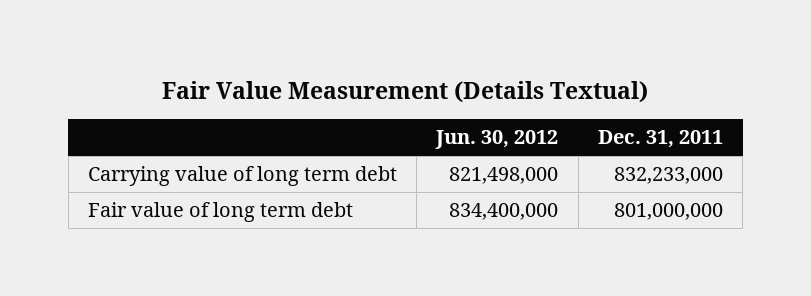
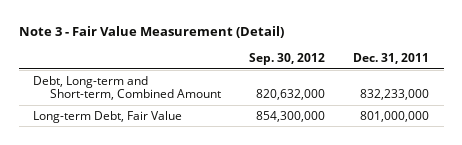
[162,81,649,104] Fair Value Measurement (Details Textual) -> [18,26,284,39] Note 3 - Fair Value Measurement (Detail)
[435,130,559,150] Jun. 30, 2012 -> none
none -> [249,53,326,66] Sep. 30, 2012
[88,166,398,187] Carrying value of long term debt -> [32,75,221,101] Debt, Long-term and Short-term, Combined Amount
[88,202,354,223] Fair value of long term debt -> [32,110,182,123] Long-term Debt, Fair Value

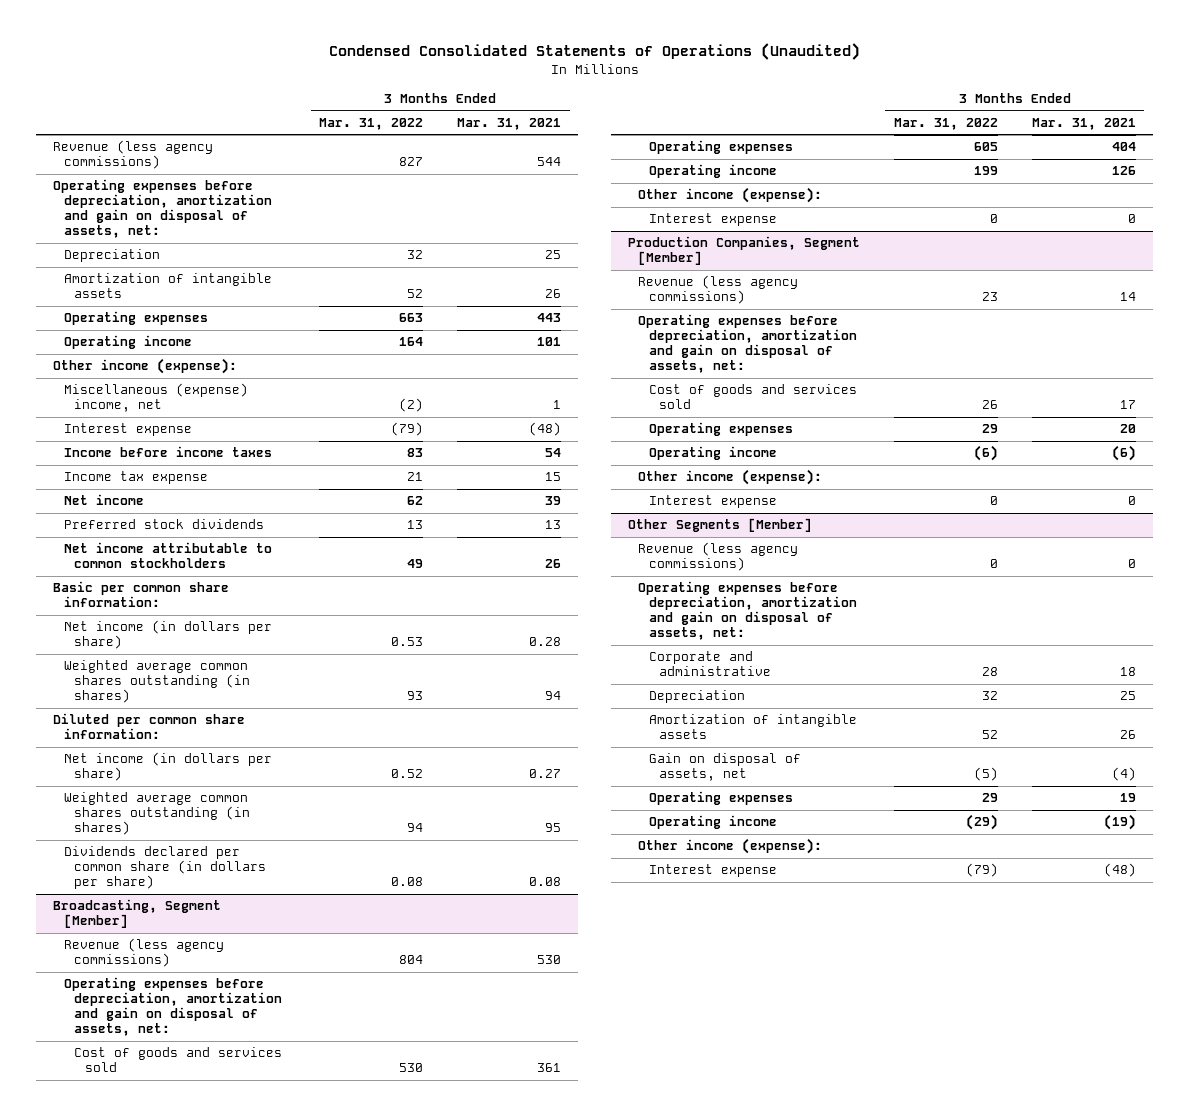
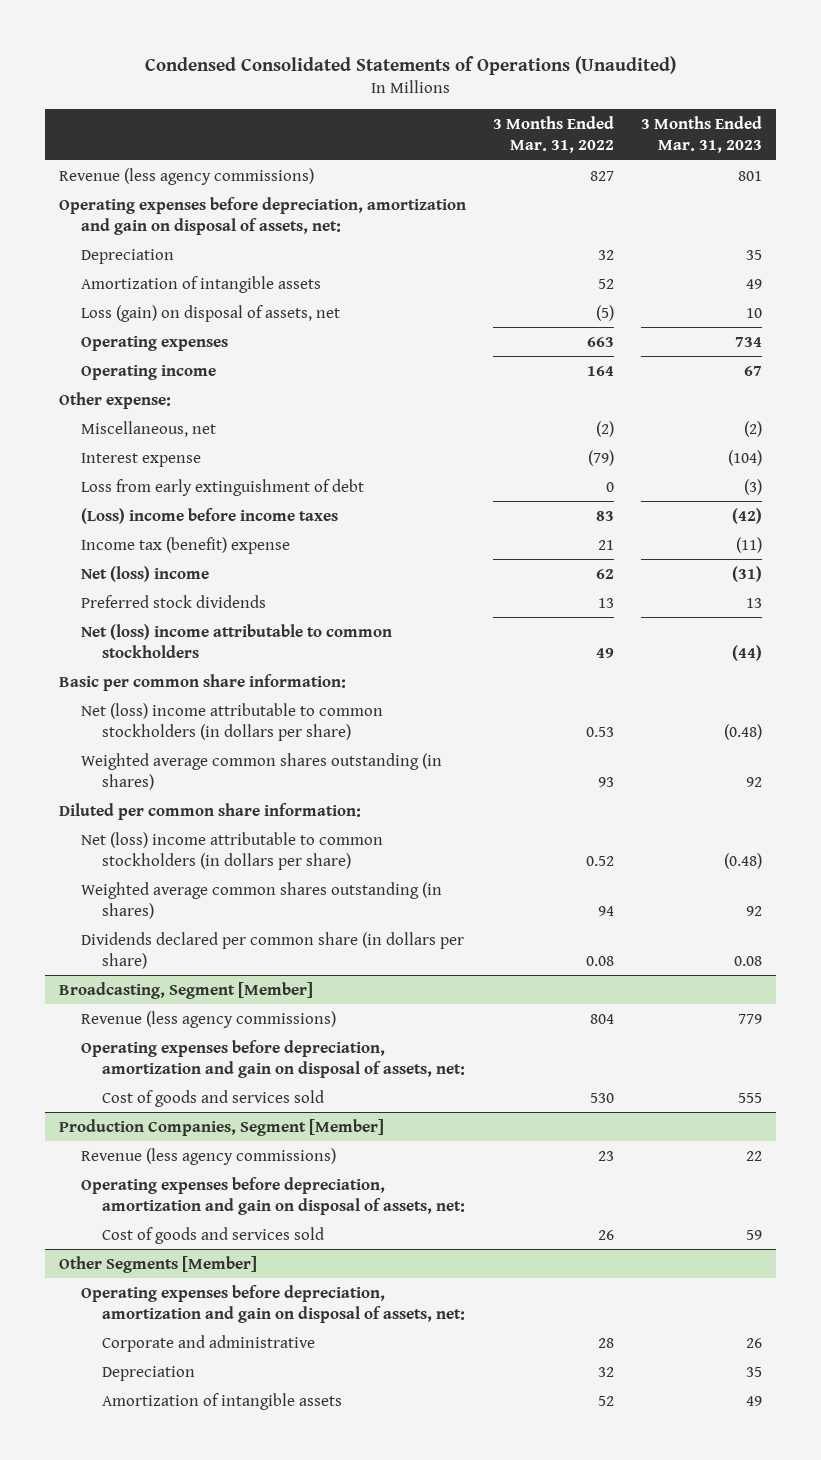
[457,117,562,130] Mar. 31, 2021 -> none
none -> [641,115,763,154] 3 Months Ended Mar. 31, 2023
none -> [80,304,340,322] Loss (gain) on disposal of assets, net
[53,358,238,375] Other income (expense): -> [58,391,171,409] Other expense:
[63,383,248,413] Miscellaneous (expense) income, net -> [80,420,216,437] Miscellaneous, net
none -> [80,478,364,496] Loss from early extinguishment of debt
[63,446,272,458] Income before income taxes -> [80,507,338,524] (Loss) income before income taxes
[63,471,208,485] Income tax expense -> [80,536,290,554] Income tax (benefit) expense
[63,494,144,506] Net income -> [80,565,209,582] Net (loss) income
[63,542,272,569] Net income attributable to common stockholders -> [80,623,392,658] Net (loss) income attributable to common stockholders
[63,620,272,650] Net income (in dollars per share) -> [80,702,383,741] Net (loss) income attributable to common stockholders (in dollars per share)
[63,752,272,782] Net income (in dollars per share) -> [80,831,383,870] Net (loss) income attributable to common stockholders (in dollars per share)
[648,140,793,155] Operating expenses -> none
[648,164,777,179] Operating income -> none
[638,187,823,204] Other income (expense): -> none
[648,213,777,227] Interest expense -> none
[648,422,793,437] Operating expenses -> none
[648,446,777,461] Operating income -> none
[638,469,823,486] Other income (expense): -> none
[648,495,777,509] Interest expense -> none
[638,542,799,572] Revenue (less agency commissions) -> none
[648,753,801,782] Gain on disposal of assets, net -> none
[648,791,793,806] Operating expenses -> none
[648,815,777,830] Operating income -> none
[638,838,823,855] Other income (expense): -> none
[648,864,777,878] Interest expense -> none

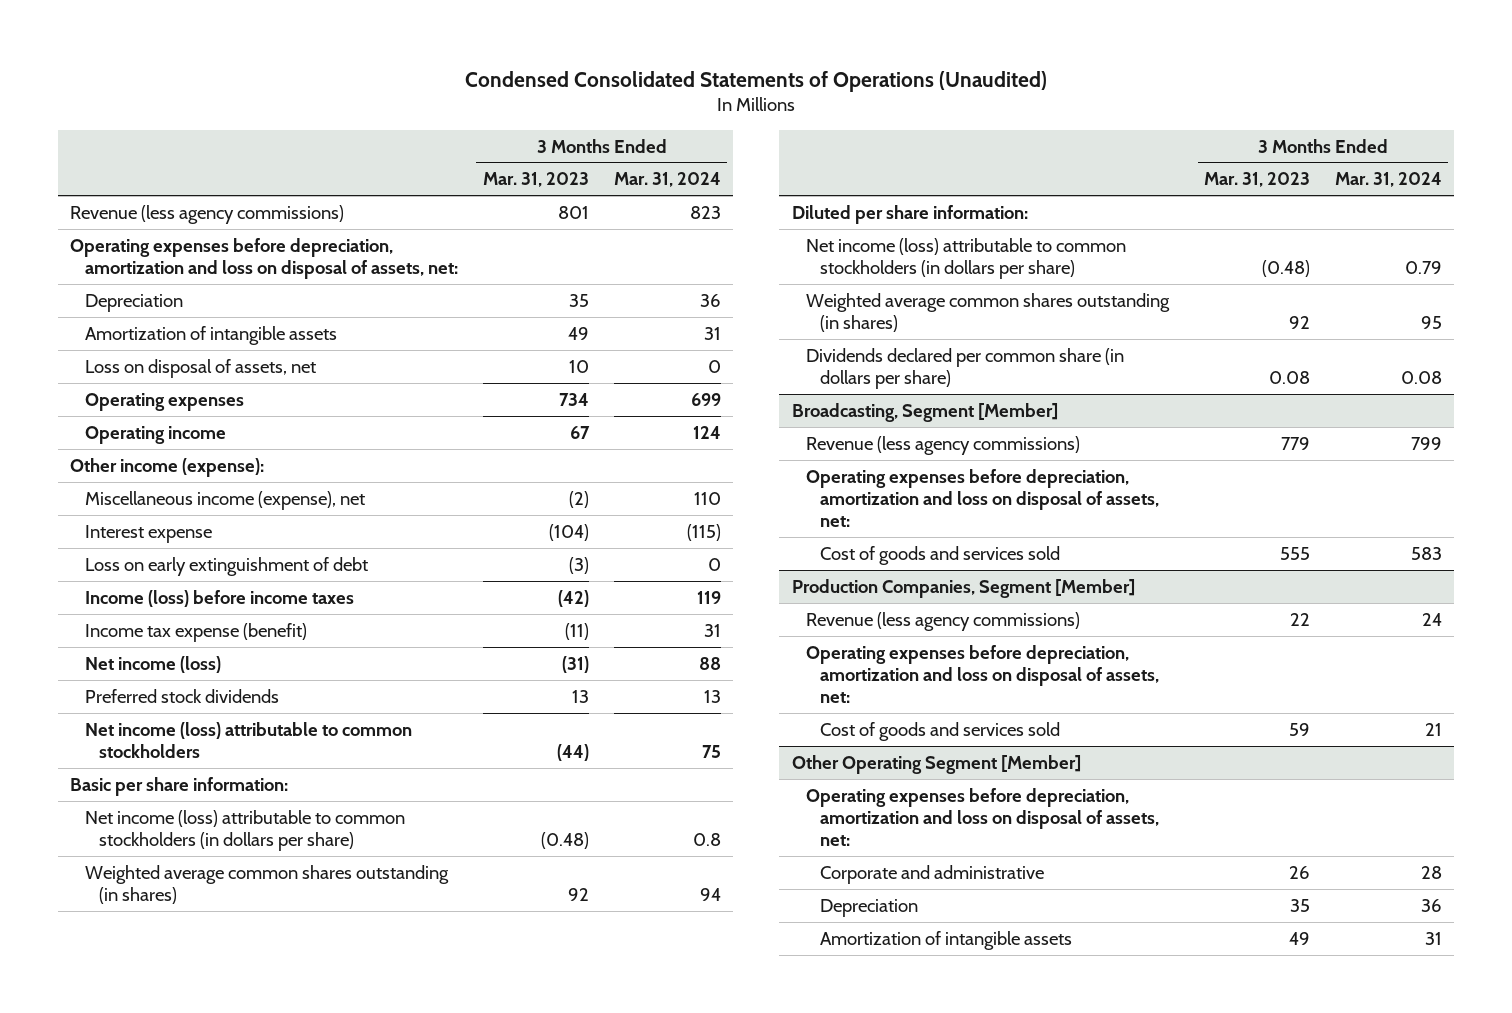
[493,115,615,154] 3 Months Ended Mar. 31, 2022 -> none
none -> [613,172,721,188] Mar. 31, 2024
[58,196,466,235] Operating expenses before depreciation, amortization and gain on disposal of assets, net: -> [70,237,458,279] Operating expenses before depreciation, amortization and loss on disposal of assets, net:
[80,304,340,322] Loss (gain) on disposal of assets, net -> [84,358,316,378] Loss on disposal of assets, net
[58,391,171,409] Other expense: -> [70,457,265,477] Other income (expense):
[80,420,216,437] Miscellaneous, net -> [84,490,365,510] Miscellaneous income (expense), net
[80,478,364,496] Loss from early extinguishment of debt -> [84,556,368,576] Loss on early extinguishment of debt
[80,507,338,524] (Loss) income before income taxes -> [84,589,354,607] Income (loss) before income taxes
[80,536,290,554] Income tax (benefit) expense -> [84,622,307,642] Income tax expense (benefit)
[80,565,209,582] Net (loss) income -> [84,655,221,673] Net income (loss)
[80,623,392,658] Net (loss) income attributable to common stockholders -> [84,721,412,758] Net income (loss) attributable to common stockholders
[58,673,346,691] Basic per common share information: -> [70,776,289,796] Basic per share information:
[80,702,383,741] Net (loss) income attributable to common stockholders (in dollars per share) -> [84,809,405,851] Net income (loss) attributable to common stockholders (in dollars per share)
[58,802,361,820] Diluted per common share information: -> [791,204,1028,224] Diluted per share information:
[80,831,383,870] Net (loss) income attributable to common stockholders (in dollars per share) -> [805,237,1126,279] Net income (loss) attributable to common stockholders (in dollars per share)
[80,1039,466,1078] Operating expenses before depreciation, amortization and gain on disposal of assets, net: -> [805,468,1160,528] Operating expenses before depreciation, amortization and loss on disposal of assets, net:
[80,1176,466,1215] Operating expenses before depreciation, amortization and gain on disposal of assets, net: -> [805,644,1160,704] Operating expenses before depreciation, amortization and loss on disposal of assets, net:
[58,1255,257,1273] Other Segments [Member] -> [791,754,1081,774] Other Operating Segment [Member]
[80,1284,466,1323] Operating expenses before depreciation, amortization and gain on disposal of assets, net: -> [805,787,1160,847] Operating expenses before depreciation, amortization and loss on disposal of assets, net:

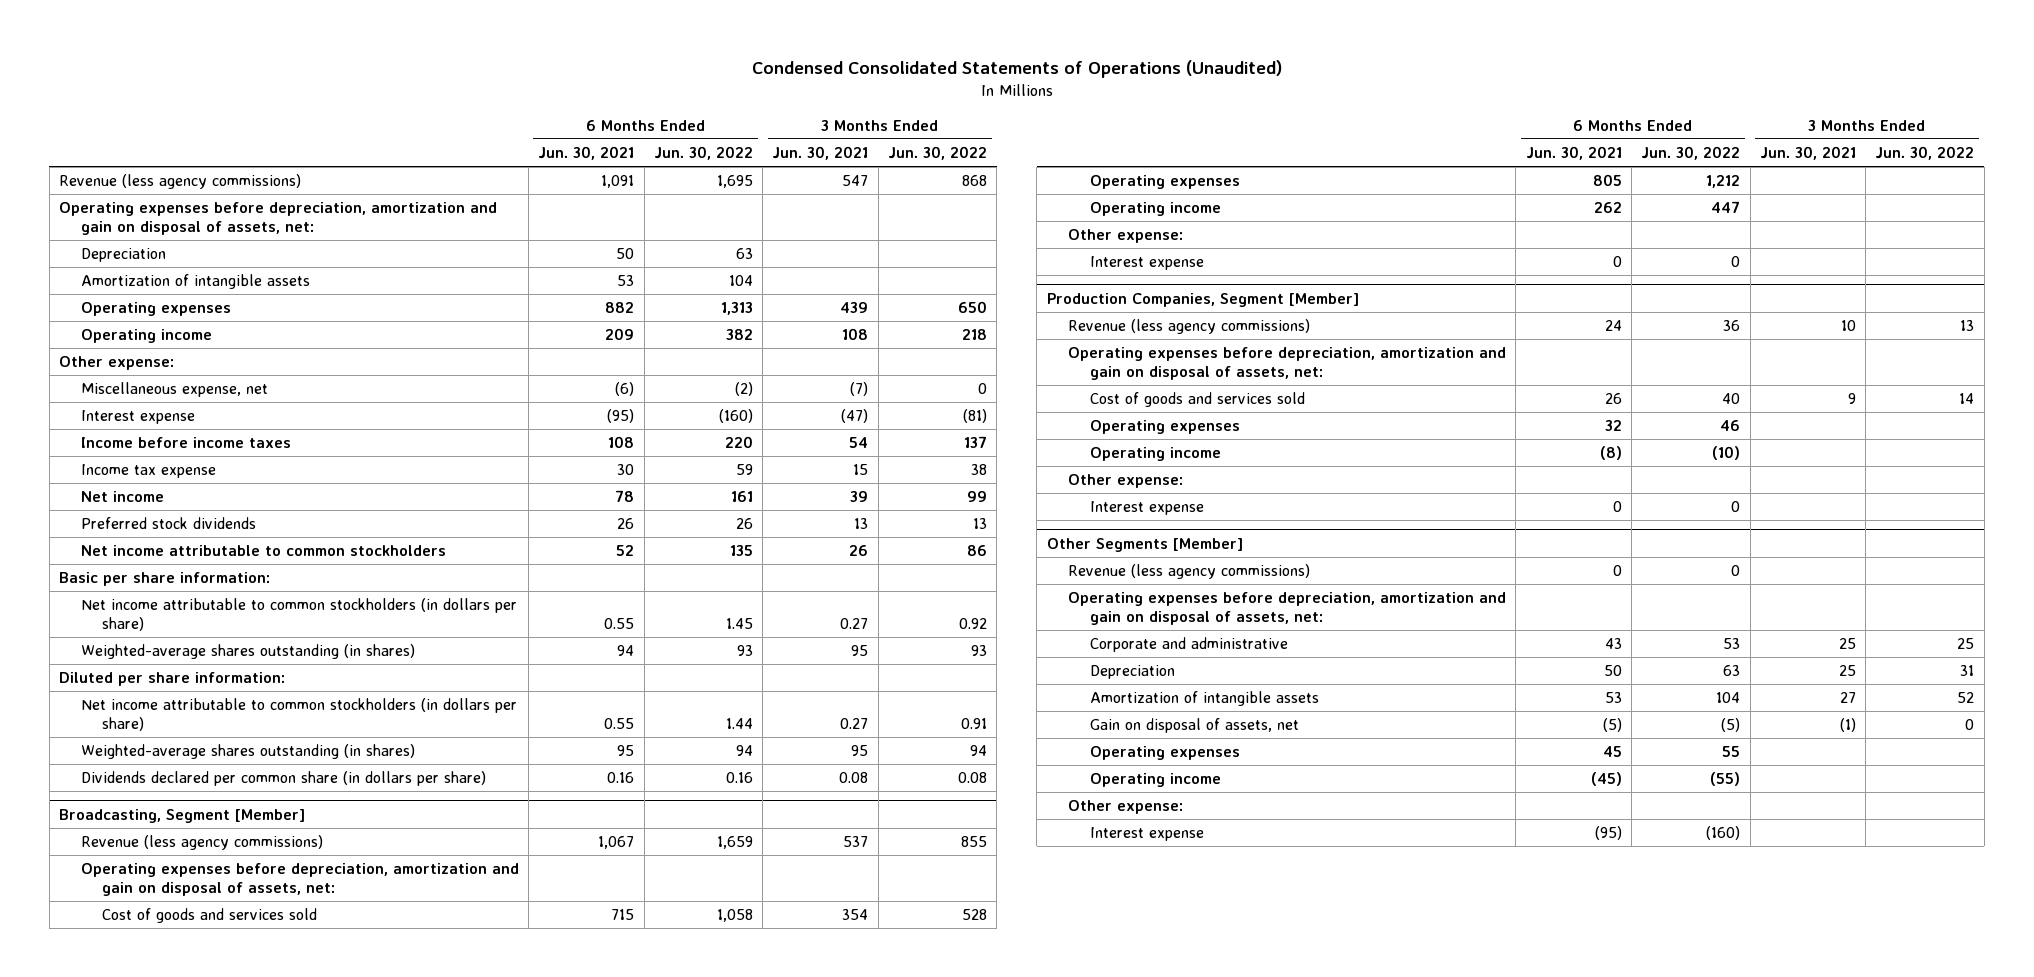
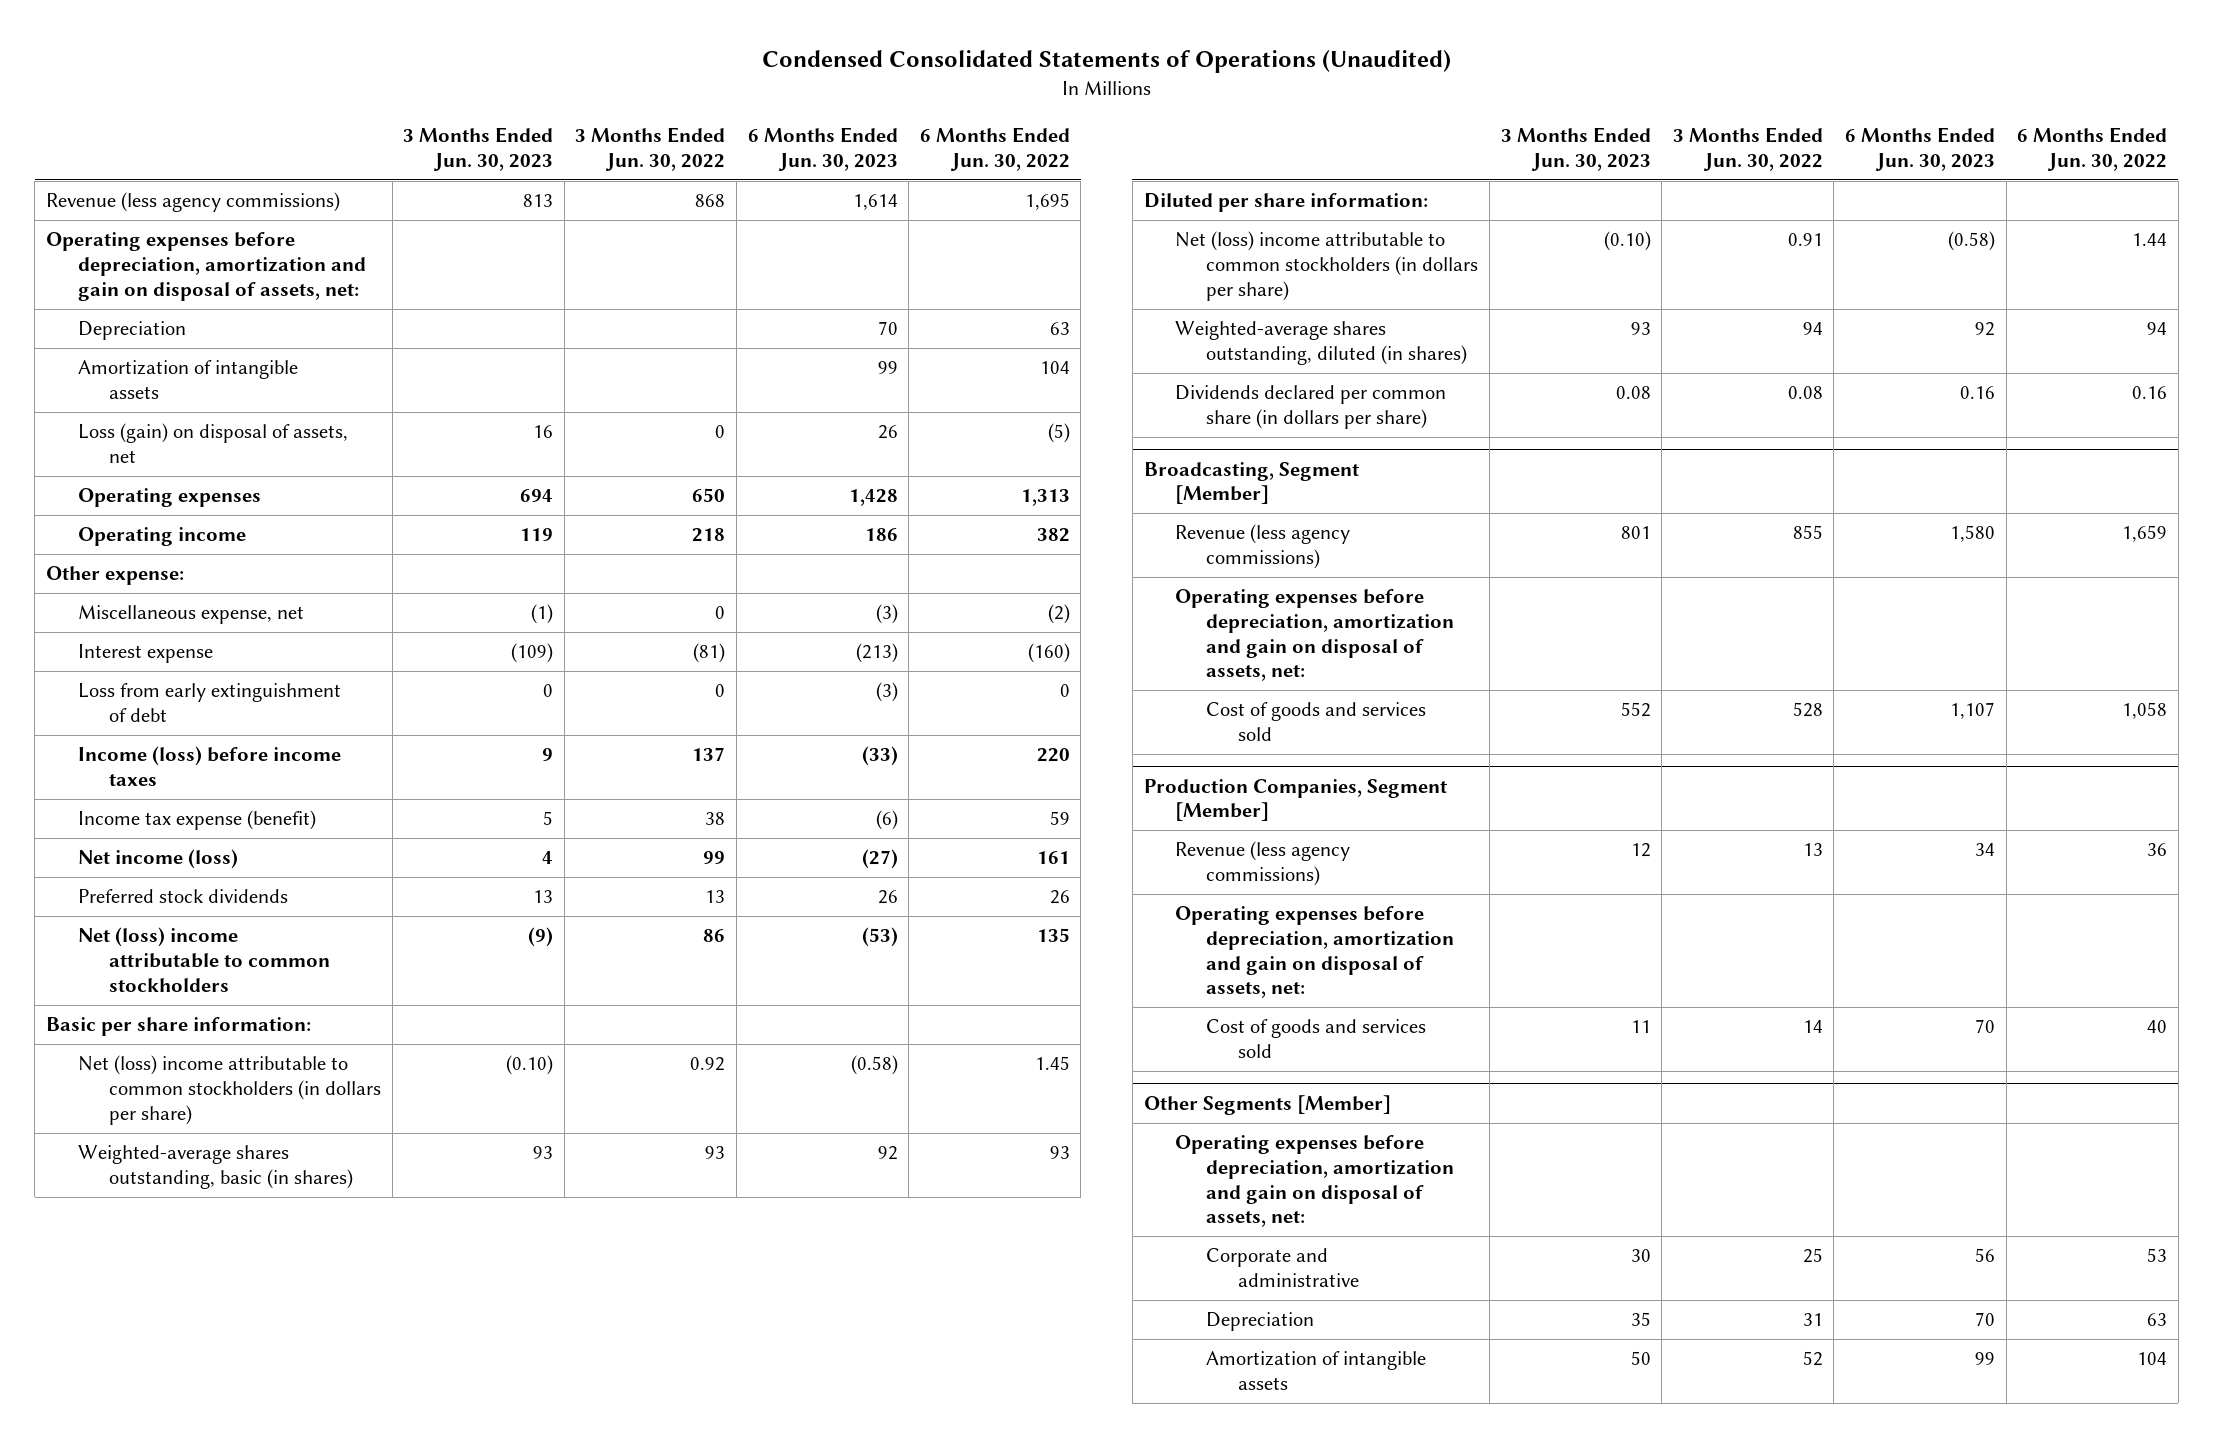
[538,146,635,161] Jun. 30, 2021 -> none
[772,146,869,161] Jun. 30, 2021 -> none
none -> [403,126,554,171] 3 Months Ended Jun. 30, 2023
none -> [747,126,898,171] 6 Months Ended Jun. 30, 2023
none -> [77,423,348,464] Loss (gain) on disposal of assets, net
none -> [77,683,341,723] Loss from early extinguishment of debt
[80,437,291,449] Income before income taxes -> [77,746,341,787] Income (loss) before income taxes
[80,464,216,479] Income tax expense -> [77,810,316,831] Income tax expense (benefit)
[80,491,164,503] Net income -> [77,849,238,870] Net income (loss)
[80,545,446,557] Net income attributable to common stockholders -> [77,927,330,992] Net (loss) income attributable to common stockholders
[80,598,517,632] Net income attributable to common stockholders (in dollars per share) -> [77,1055,381,1125] Net (loss) income attributable to common stockholders (in dollars per share)
[80,644,415,660] Weighted-average shares outstanding (in shares) -> [77,1145,353,1190] Weighted-average shares outstanding, basic (in shares)
[80,698,517,732] Net income attributable to common stockholders (in dollars per share) -> [1174,231,1479,301] Net (loss) income attributable to common stockholders (in dollars per share)
[80,744,415,760] Weighted-average shares outstanding (in shares) -> [1174,321,1468,366] Weighted-average shares outstanding, diluted (in shares)
[1089,175,1240,190] Operating expenses -> none
[1089,202,1221,217] Operating income -> none
[1068,229,1184,244] Other expense: -> none
[1089,256,1204,271] Interest expense -> none
[1089,420,1240,435] Operating expenses -> none
[1089,447,1221,462] Operating income -> none
[1068,474,1184,489] Other expense: -> none
[1089,501,1204,516] Interest expense -> none
[1068,564,1311,580] Revenue (less agency commissions) -> none
[1089,718,1299,734] Gain on disposal of assets, net -> none
[1089,746,1240,761] Operating expenses -> none
[1089,773,1221,788] Operating income -> none
[1068,800,1184,815] Other expense: -> none
[1089,827,1204,842] Interest expense -> none

